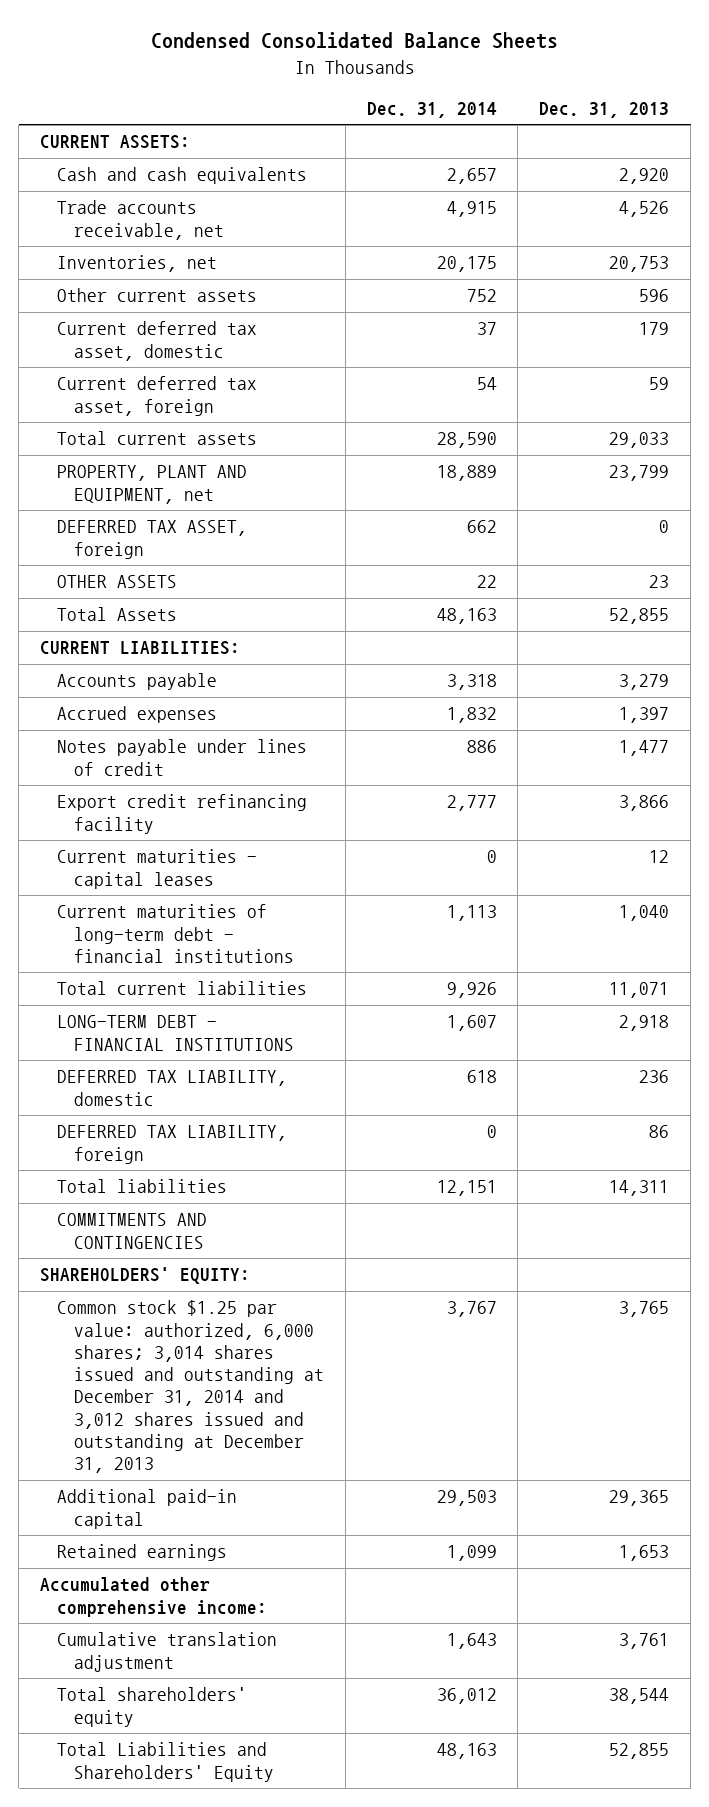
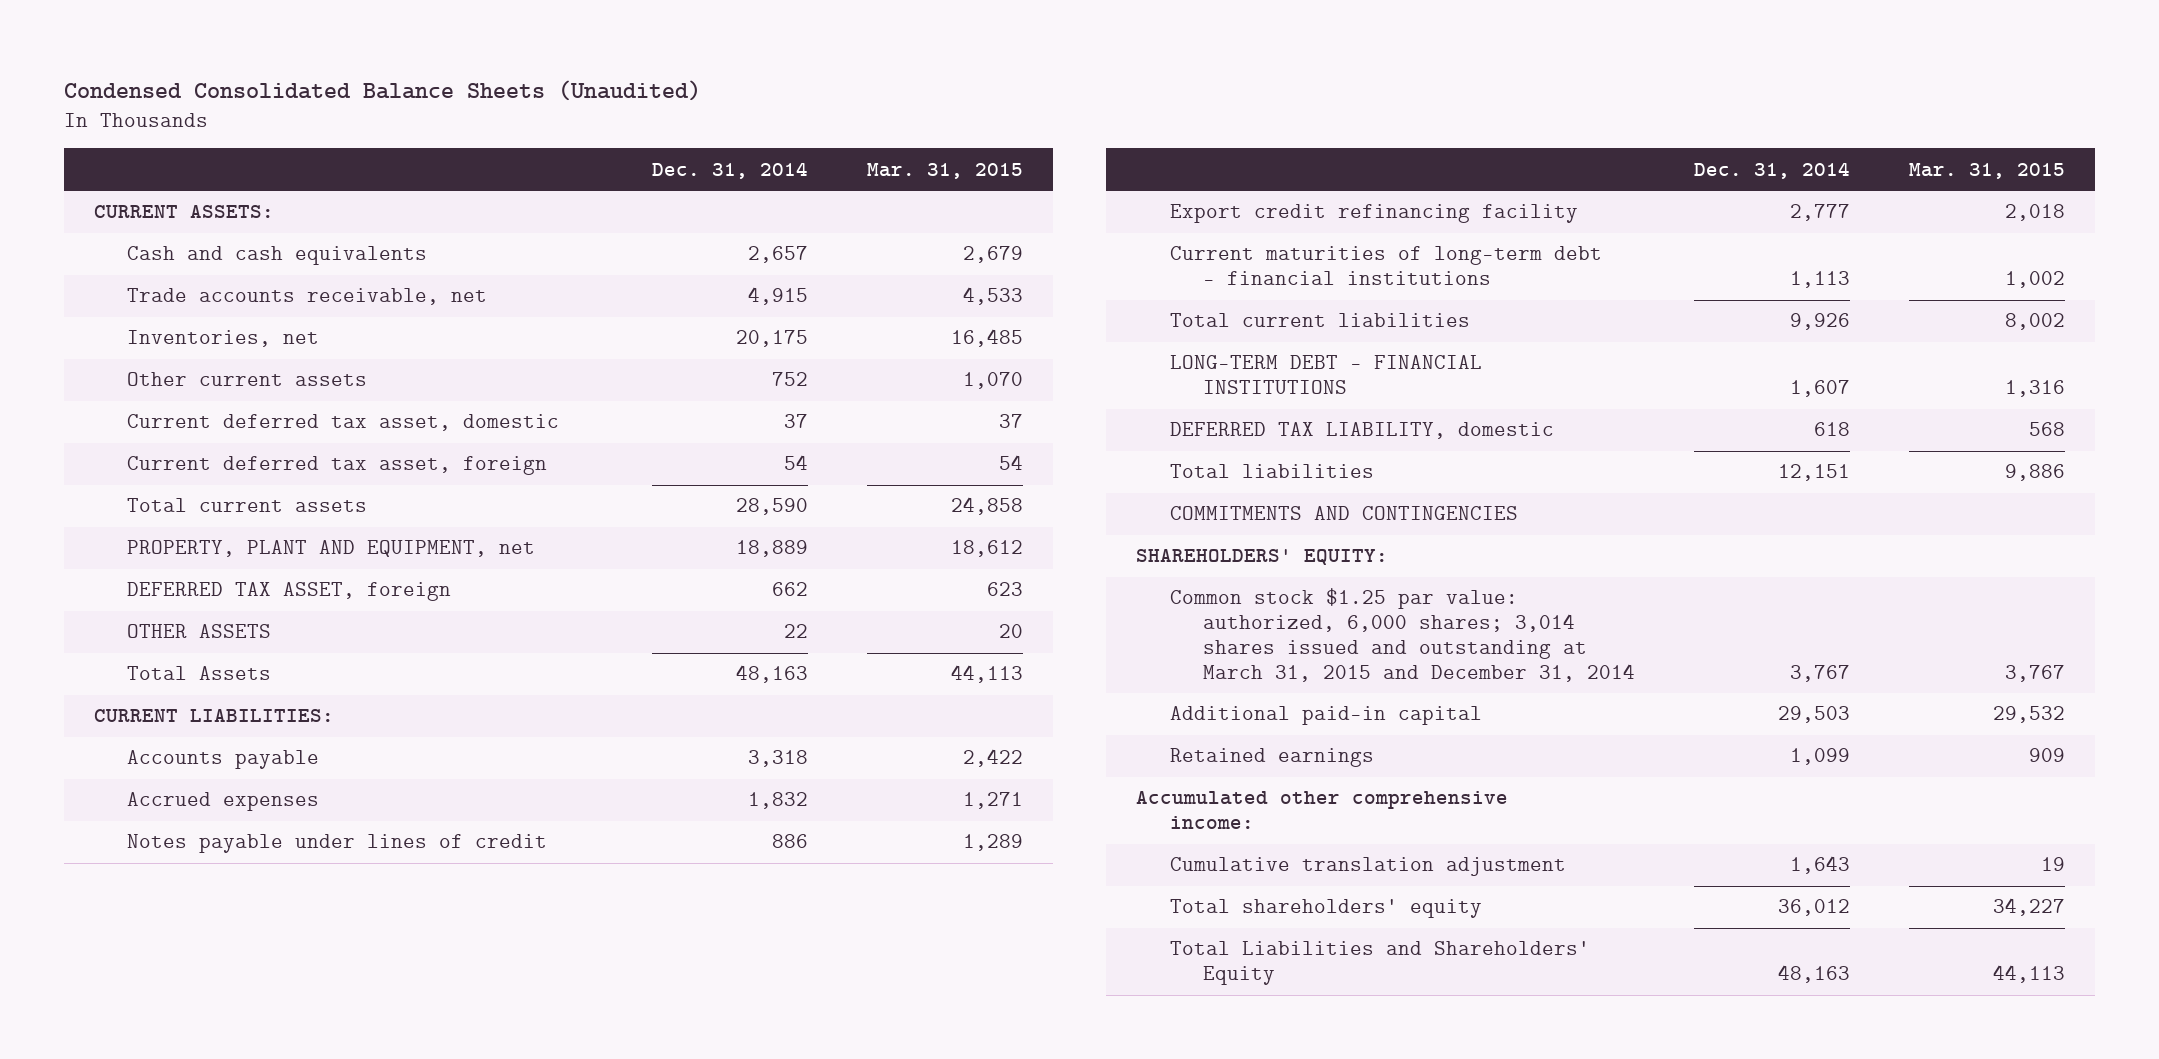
[150,32,558,50] Condensed Consolidated Balance Sheets -> [64,79,702,101] Condensed Consolidated Balance Sheets (Unaudited)
[539,101,670,118] Dec. 31, 2013 -> none
none -> [867,162,1024,179] Mar. 31, 2015
[56,849,257,889] Current maturities - capital leases -> none
[56,1125,287,1164] DEFERRED TAX LIABILITY, foreign -> none
[56,1300,324,1474] Common stock $1.25 par value: authorized, 6,000 shares; 3,014 shares issued and outstanding at December 31, 2014 and 3,012 shares issued and outstanding at December 31, 2013 -> [1169,588,1636,682] Common stock $1.25 par value: authorized, 6,000 shares; 3,014 shares issued and outstanding at March 31, 2015 and December 31, 2014

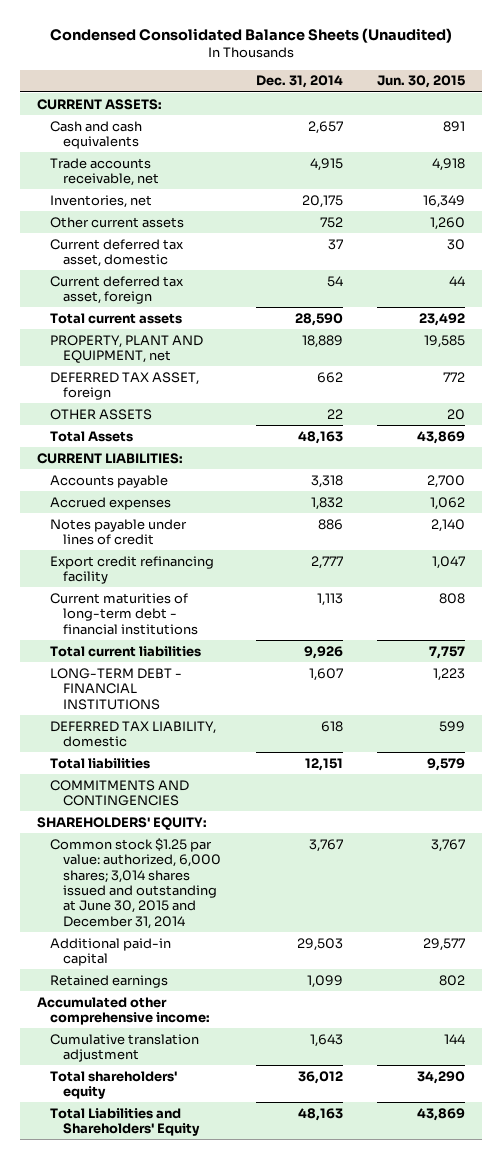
[867,162,1024,179] Mar. 31, 2015 -> none
none -> [377,75,466,89] Jun. 30, 2015
[1169,588,1636,682] Common stock $1.25 par value: authorized, 6,000 shares; 3,014 shares issued and outstanding at March 31, 2015 and December 31, 2014 -> [50,837,222,929] Common stock $1.25 par value: authorized, 6,000 shares; 3,014 shares issued and outstanding at June 30, 2015 and December 31, 2014

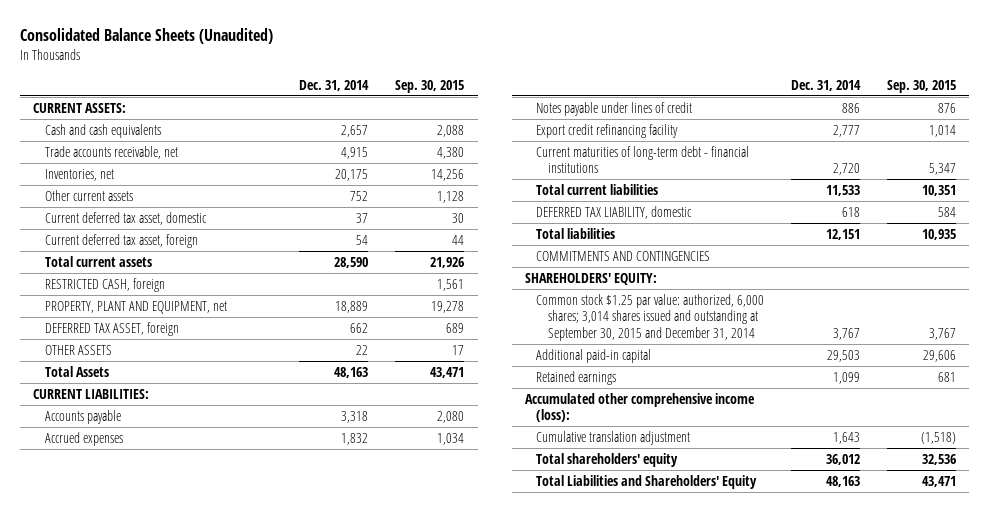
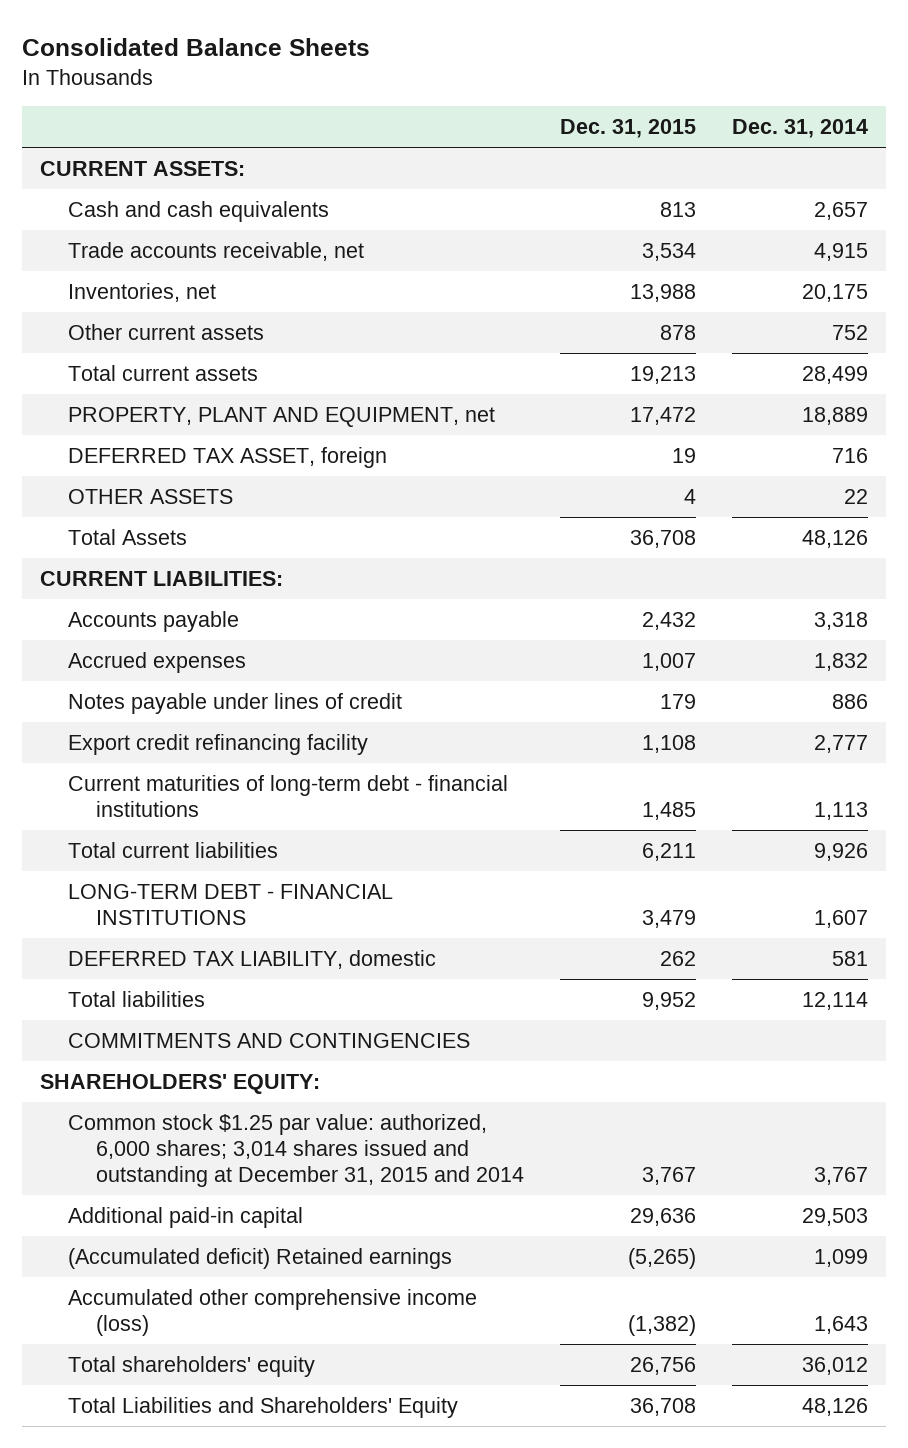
[20,28,274,45] Consolidated Balance Sheets (Unaudited) -> [22,37,371,56] Consolidated Balance Sheets
[395,79,465,93] Sep. 30, 2015 -> none
none -> [559,119,696,139] Dec. 31, 2015
[44,211,207,225] Current deferred tax asset, domestic -> none
[44,233,198,248] Current deferred tax asset, foreign -> none
[44,277,165,292] RESTRICTED CASH, foreign -> none
[334,256,369,268] 28,590 -> [801,365,868,384] 28,499
[350,322,369,333] 662 -> [831,447,868,463] 716
[334,366,369,378] 48,163 -> [801,529,868,548] 48,126
[833,163,861,176] 2,720 -> [813,801,868,820] 1,113
[826,184,861,196] 11,533 -> [813,842,868,861] 9,926
none -> [67,883,393,925] LONG-TERM DEBT - FINANCIAL INSTITUTIONS
[842,206,861,217] 618 -> [831,950,868,966] 581
[826,228,861,240] 12,151 -> [801,991,868,1010] 12,114
[536,293,765,341] Common stock $1.25 par value: authorized, 6,000 shares; 3,014 shares issued and outstanding at September 30, 2015 and December 31, 2014 -> [67,1113,524,1187] Common stock $1.25 par value: authorized, 6,000 shares; 3,014 shares issued and outstanding at December 31, 2015 and 2014
[525,392,756,423] Accumulated other comprehensive income (loss): -> none
[536,370,617,385] Retained earnings -> [67,1247,452,1269] (Accumulated deficit) Retained earnings
[536,430,691,445] Cumulative translation adjustment -> [67,1288,477,1336] Accumulated other comprehensive income (loss)
[826,475,861,487] 48,163 -> [801,1397,868,1416] 48,126

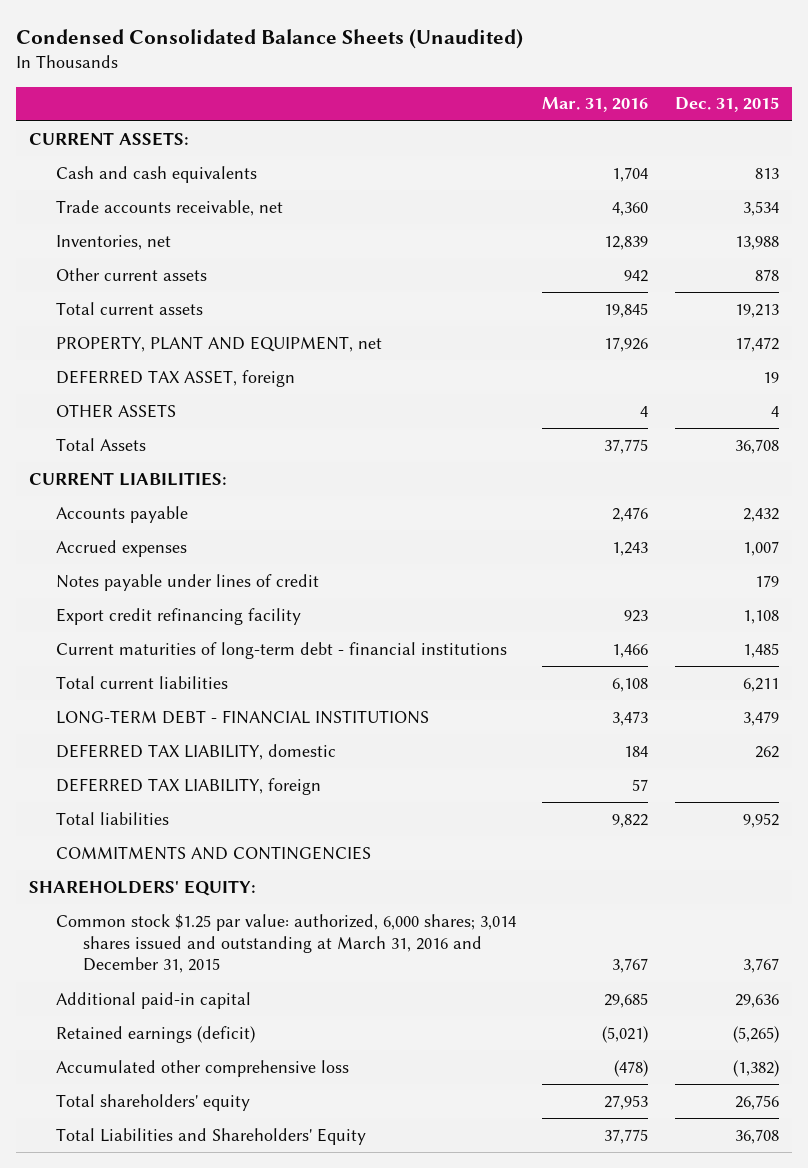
[22,37,371,56] Consolidated Balance Sheets -> [15,28,523,49] Condensed Consolidated Balance Sheets (Unaudited)
[731,119,868,139] Dec. 31, 2014 -> none
none -> [542,97,649,113] Mar. 31, 2016
none -> [55,777,321,795] DEFERRED TAX LIABILITY, foreign
[67,1113,524,1187] Common stock $1.25 par value: authorized, 6,000 shares; 3,014 shares issued and outstanding at December 31, 2015 and 2014 -> [55,913,516,974] Common stock $1.25 par value: authorized, 6,000 shares; 3,014 shares issued and outstanding at March 31, 2016 and December 31, 2015
[67,1247,452,1269] (Accumulated deficit) Retained earnings -> [55,1025,255,1043] Retained earnings (deficit)
[67,1288,477,1336] Accumulated other comprehensive income (loss) -> [55,1059,349,1077] Accumulated other comprehensive loss

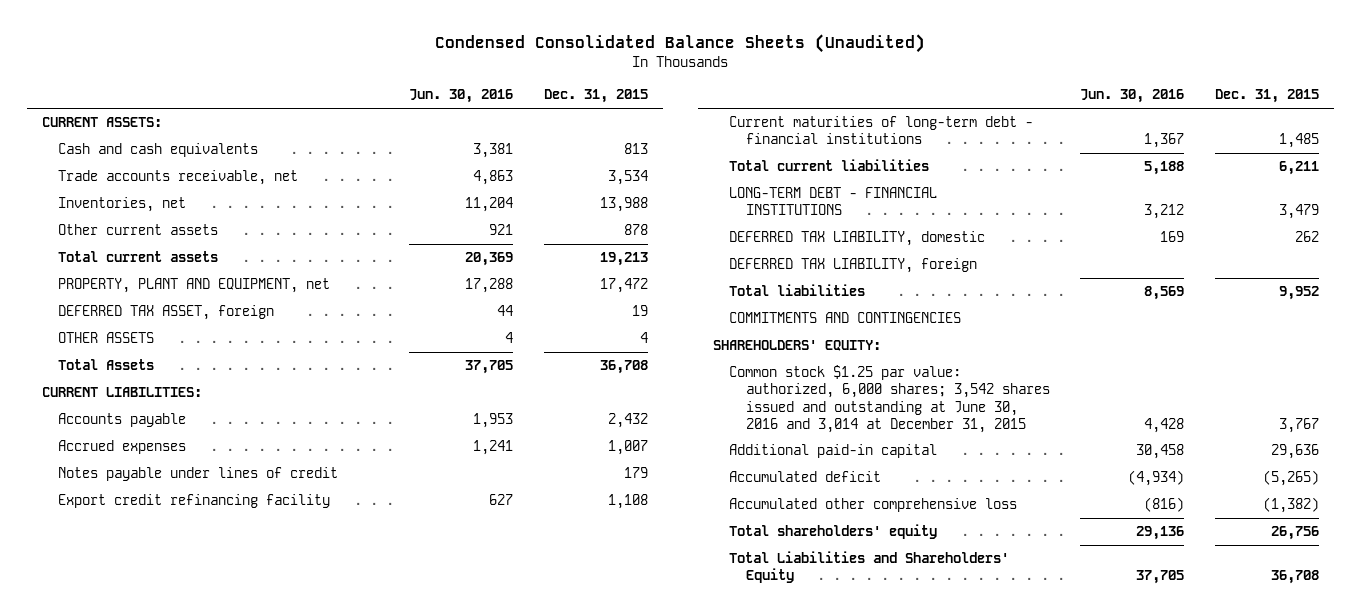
[542,97,649,113] Mar. 31, 2016 -> none
none -> [409,89,514,104] Jun. 30, 2016
[55,913,516,974] Common stock $1.25 par value: authorized, 6,000 shares; 3,014 shares issued and outstanding at March 31, 2016 and December 31, 2015 -> [729,365,1050,433] Common stock $1.25 par value: authorized, 6,000 shares; 3,542 shares issued and outstanding at June 30, 2016 and 3,014 at December 31, 2015
[55,1025,255,1043] Retained earnings (deficit) -> [729,471,882,483] Accumulated deficit

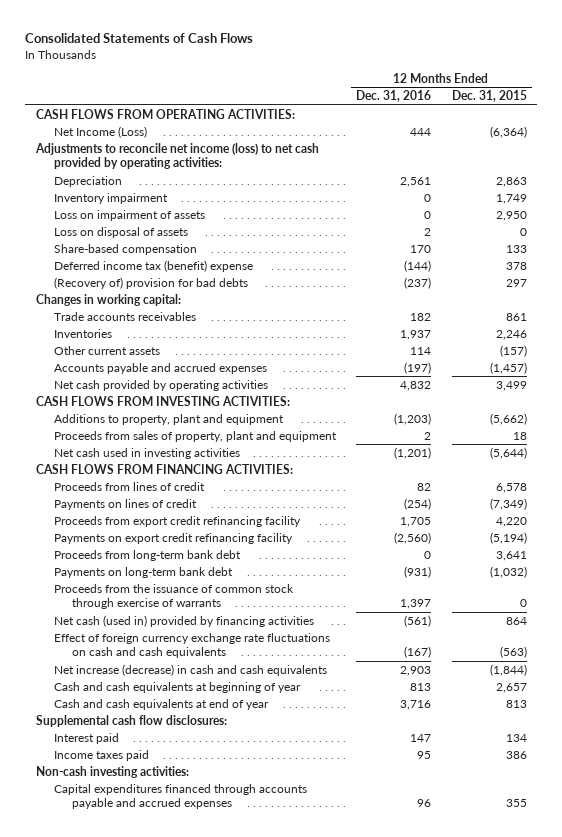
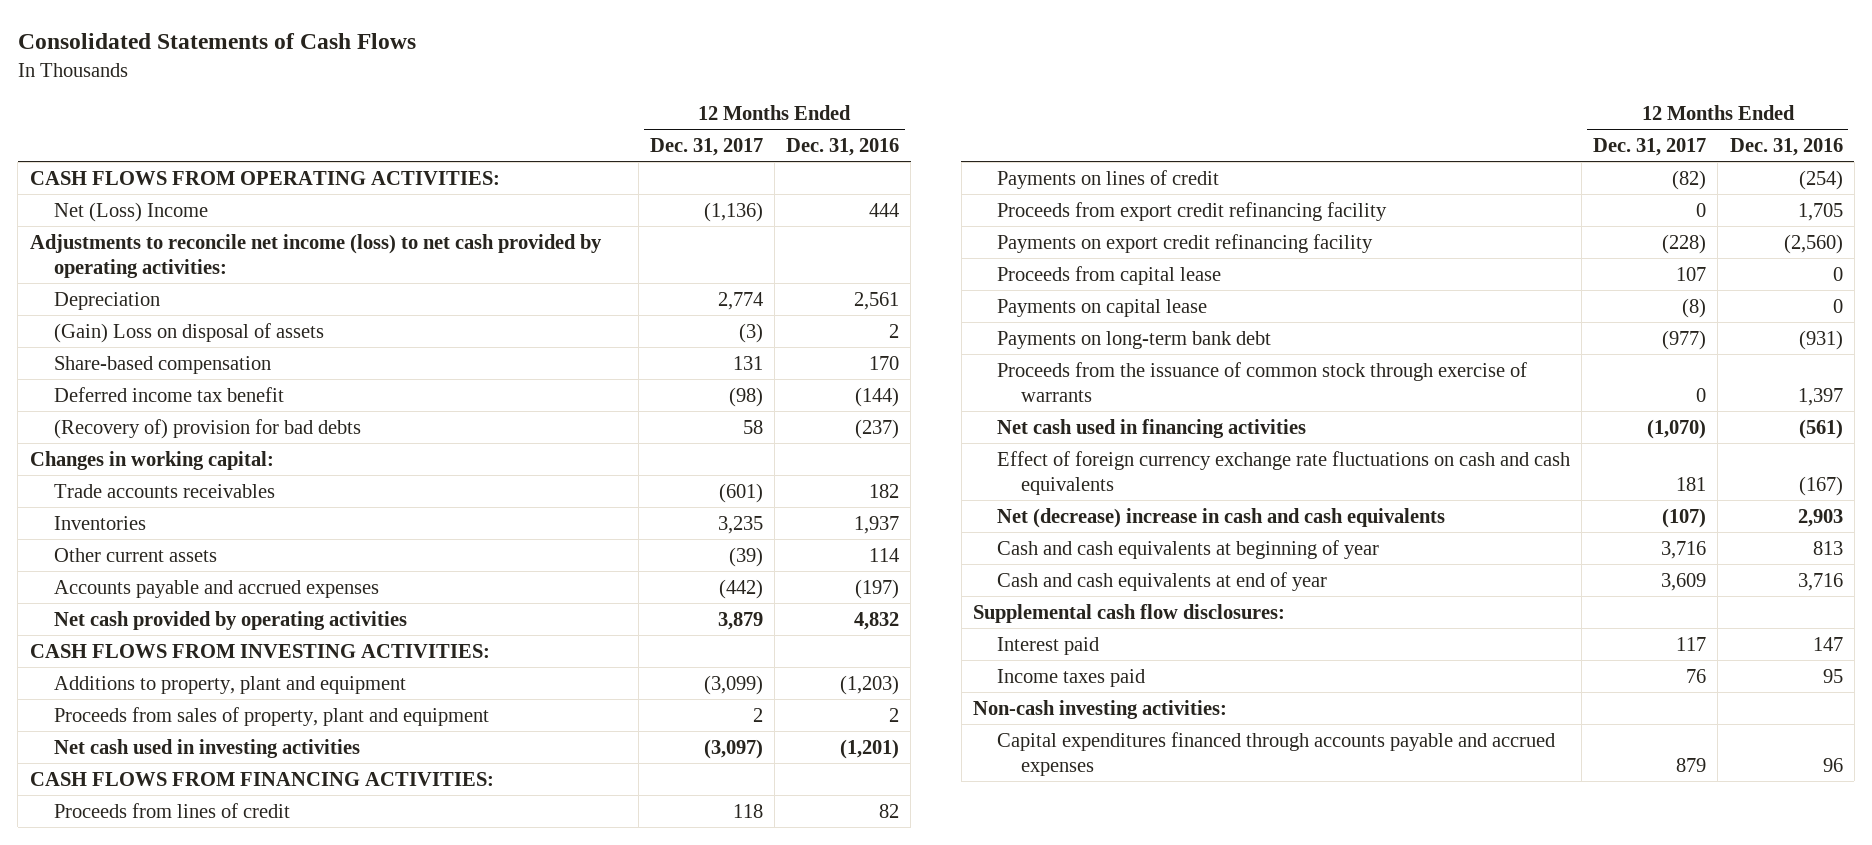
[451,90,527,103] Dec. 31, 2015 -> none
none -> [649,137,763,156] Dec. 31, 2017
[53,125,147,138] Net Income (Loss) -> [53,201,208,222] Net (Loss) Income
[53,192,168,204] Inventory impairment -> none
[53,209,205,221] Loss on impairment of assets -> none
[53,226,188,238] Loss on disposal of assets -> [53,322,324,343] (Gain) Loss on disposal of assets
[53,259,253,272] Deferred income tax (benefit) expense -> [53,386,284,402] Deferred income tax benefit
[53,549,241,561] Proceeds from long-term bank debt -> none
none -> [996,265,1221,285] Proceeds from capital lease
none -> [996,298,1207,317] Payments on capital lease
[53,614,314,627] Net cash (used in) provided by financing activities -> [996,418,1306,438] Net cash used in financing activities
[53,663,327,676] Net increase (decrease) in cash and cash equivalents -> [996,507,1445,528] Net (decrease) increase in cash and cash equivalents

